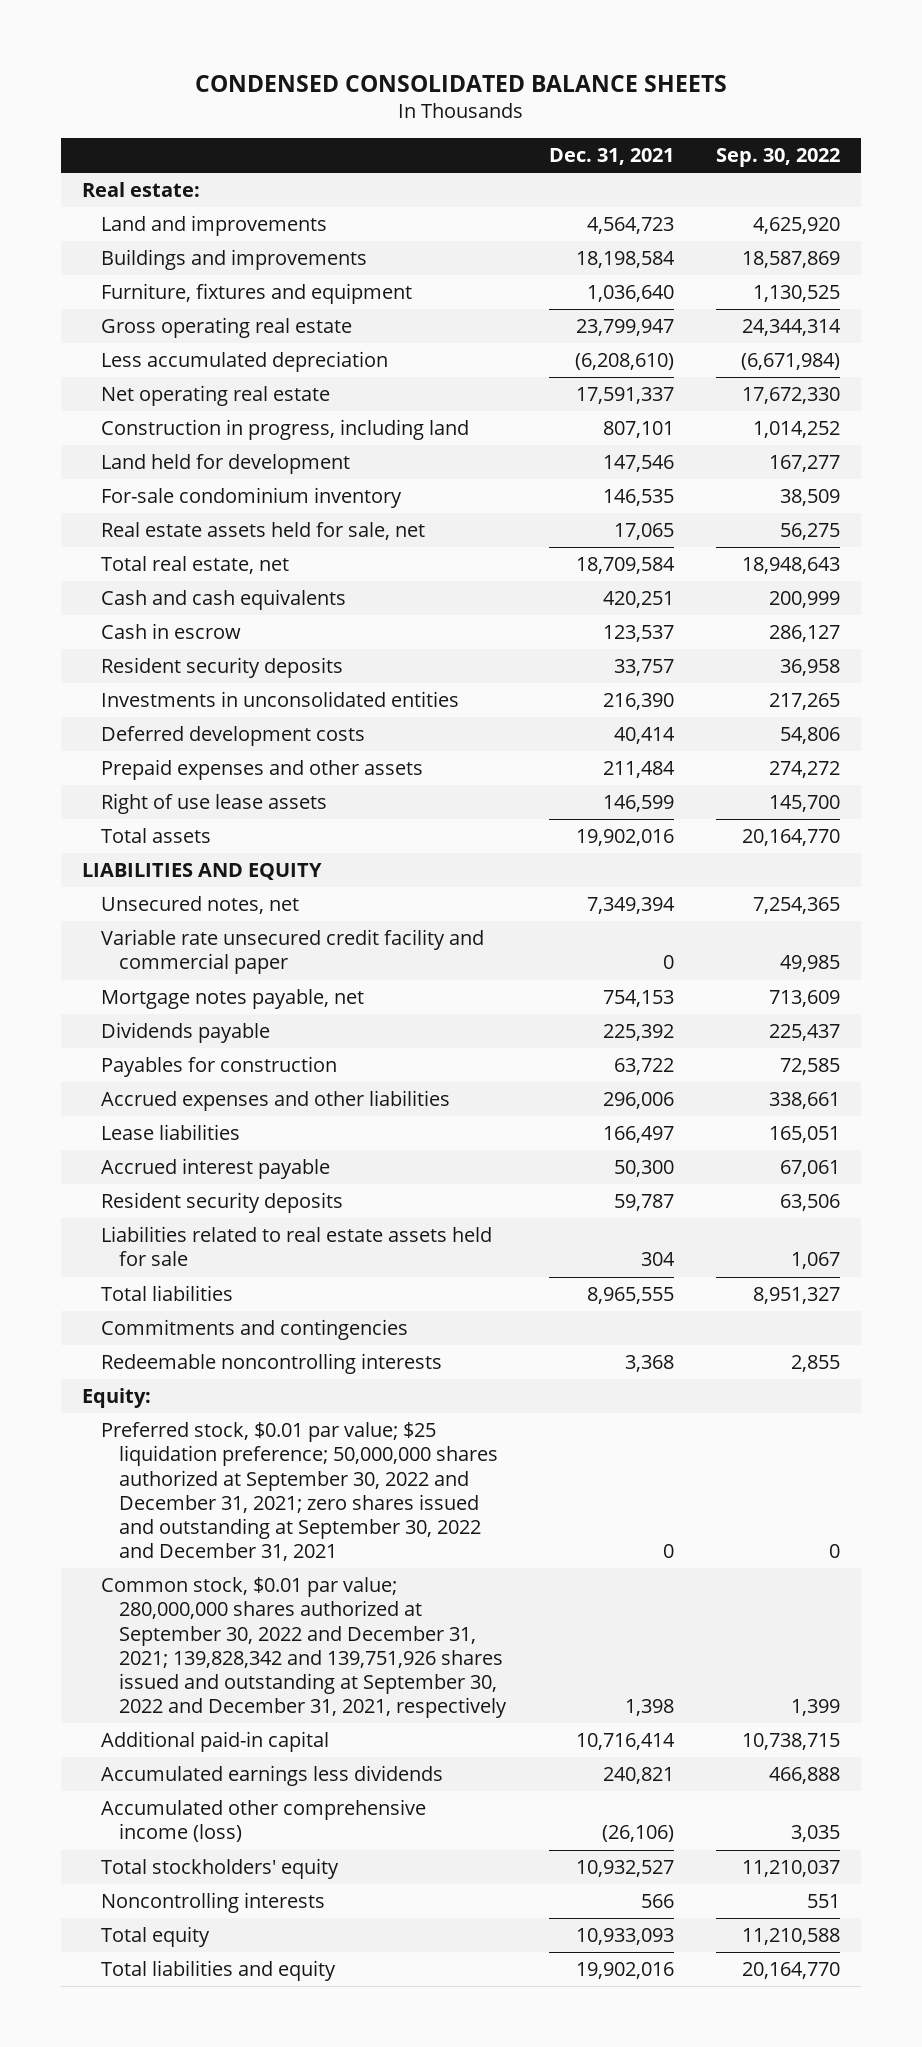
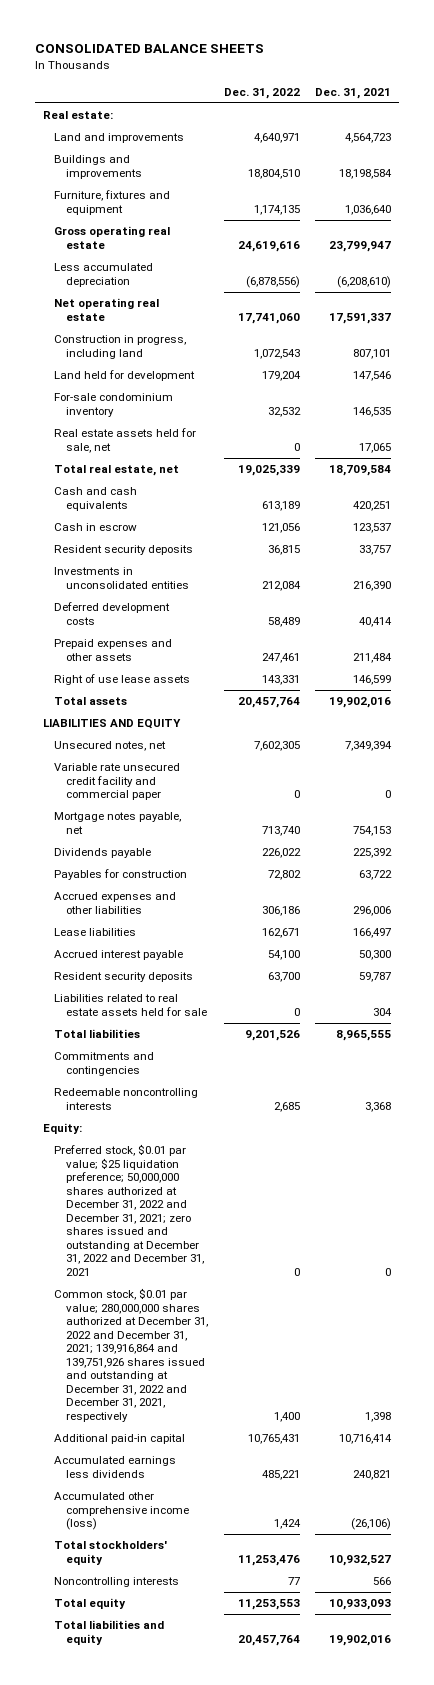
[195,74,728,92] CONDENSED CONSOLIDATED BALANCE SHEETS -> [35,44,265,54] CONSOLIDATED BALANCE SHEETS
[716,148,841,168] Sep. 30, 2022 -> none
none -> [223,87,300,99] Dec. 31, 2022
[100,1422,499,1561] Preferred stock, $0.01 par value; $25 liquidation preference; 50,000,000 shares authorized at September 30, 2022 and December 31, 2021; zero shares issued and outstanding at September 30, 2022 and December 31, 2021 -> [54,1144,205,1276] Preferred stock, $0.01 par value; $25 liquidation preference; 50,000,000 shares authorized at December 31, 2022 and December 31, 2021; zero shares issued and outstanding at December 31, 2022 and December 31, 2021
[100,1577,508,1718] Common stock, $0.01 par value; 280,000,000 shares authorized at September 30, 2022 and December 31, 2021; 139,828,342 and 139,751,926 shares issued and outstanding at September 30, 2022 and December 31, 2021, respectively -> [54,1288,209,1422] Common stock, $0.01 par value; 280,000,000 shares authorized at December 31, 2022 and December 31, 2021; 139,916,864 and 139,751,926 shares issued and outstanding at December 31, 2022 and December 31, 2021, respectively

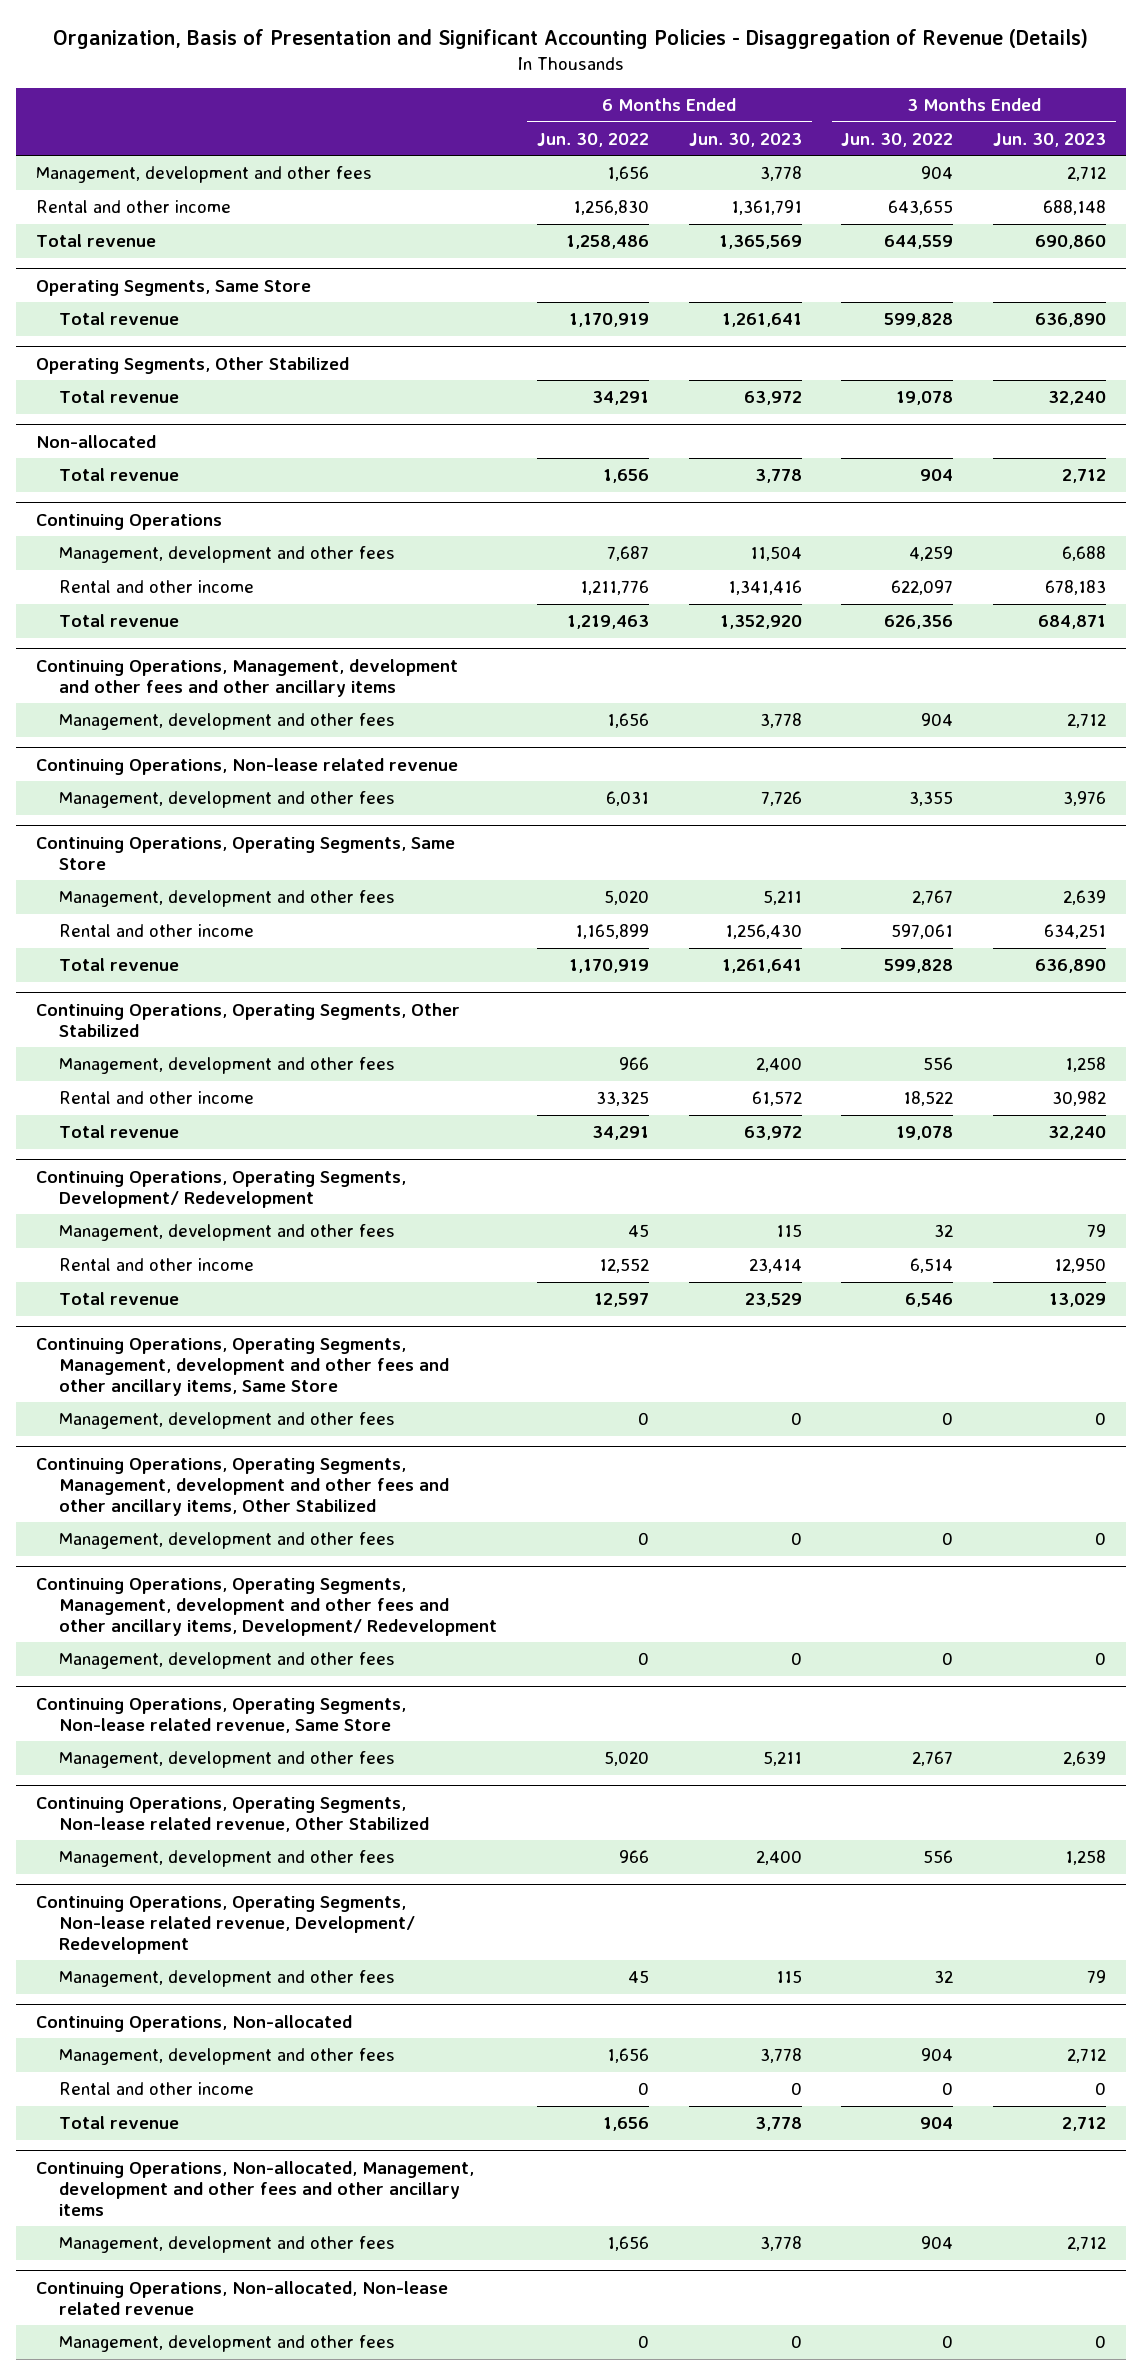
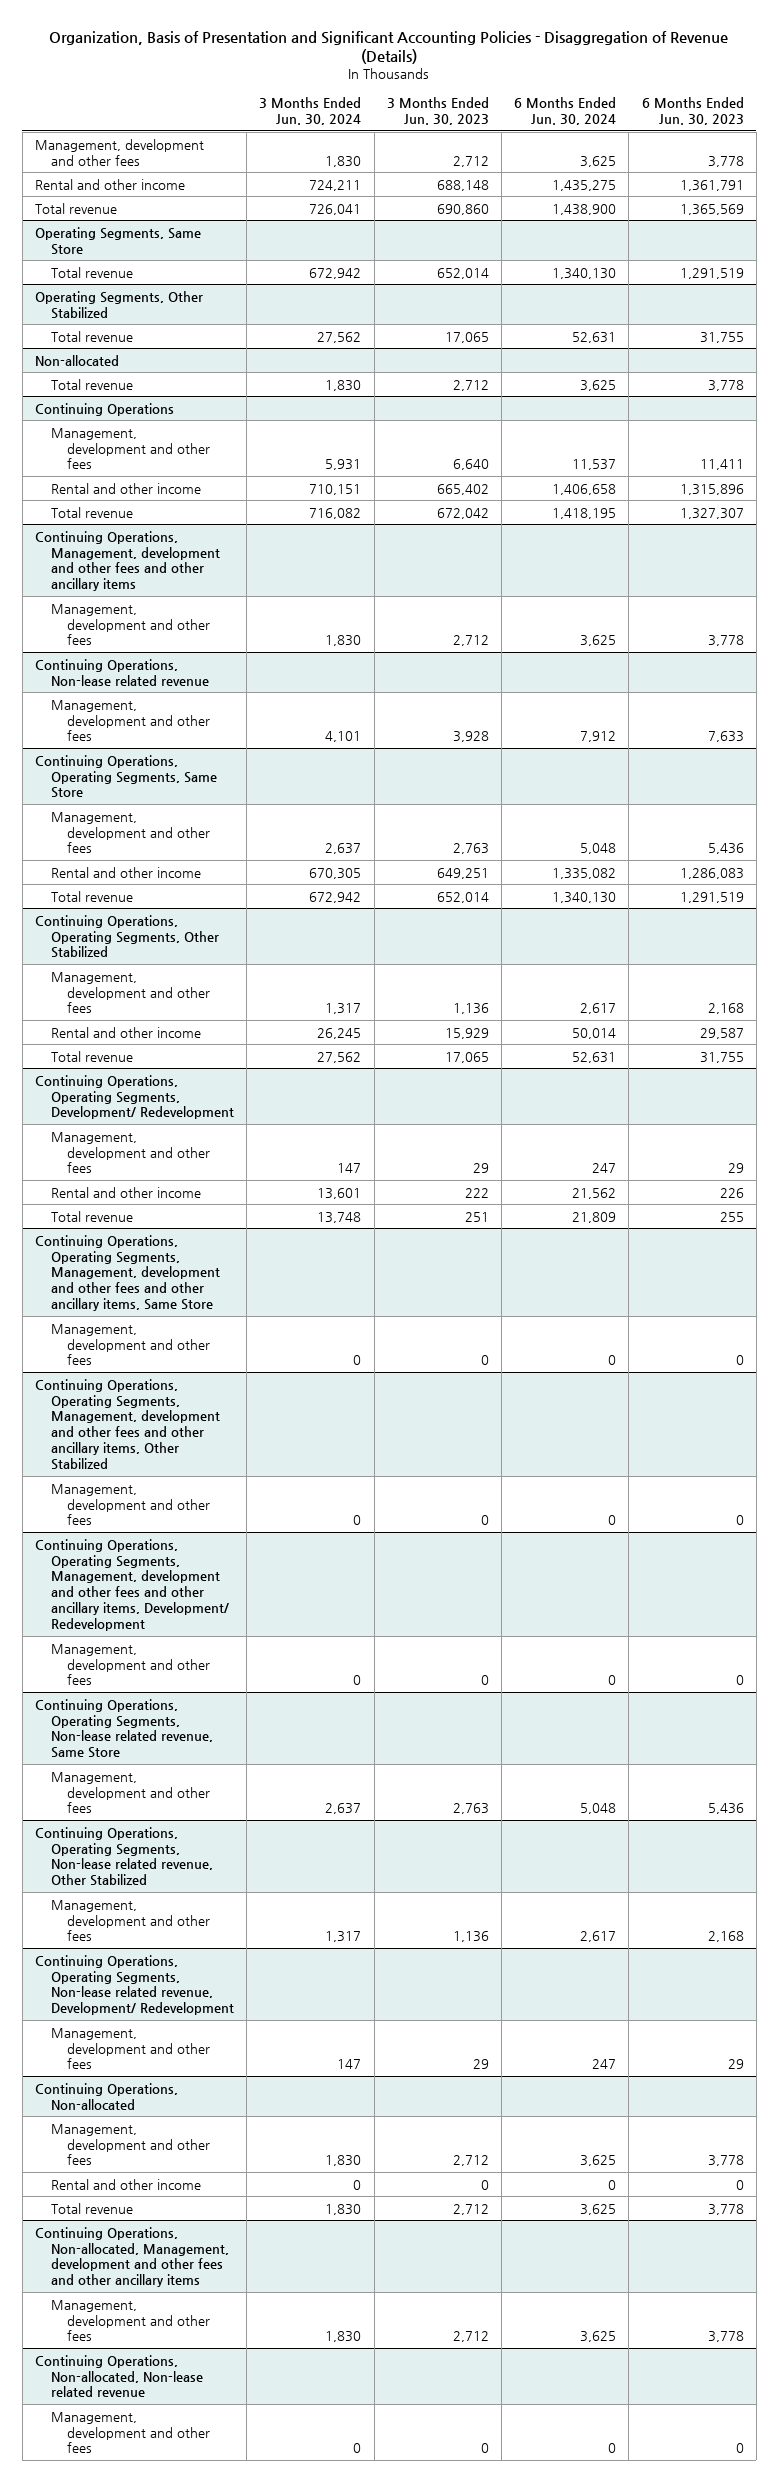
[536,132,649,147] Jun. 30, 2022 -> none
[841,132,954,147] Jun. 30, 2022 -> none
none -> [259,96,362,125] 3 Months Ended Jun. 30, 2024
none -> [514,96,617,125] 6 Months Ended Jun. 30, 2024
[721,312,802,327] 1,261,641 -> [679,267,744,279] 1,291,519
[1035,312,1107,327] 636,890 -> [436,267,489,279] 652,014
[743,390,802,405] 63,972 -> [699,331,744,343] 31,755
[1048,390,1107,405] 32,240 -> [444,331,489,343] 17,065
[749,545,802,561] 11,504 -> [699,459,744,471] 11,411
[1062,545,1107,561] 6,688 -> [452,459,489,471] 6,640
[727,579,802,595] 1,341,416 -> [679,483,744,495] 1,315,896
[1045,579,1107,595] 678,183 -> [436,483,489,495] 665,402
[719,614,802,629] 1,352,920 -> [679,507,744,519] 1,327,307
[1038,614,1107,629] 684,871 -> [436,507,489,519] 672,042
[760,790,802,806] 7,726 -> [707,731,744,743] 7,633
[1063,790,1107,806] 3,976 -> [452,731,489,743] 3,928
[762,889,802,905] 5,211 -> [707,843,744,855] 5,436
[1063,889,1107,905] 2,639 -> [452,843,489,855] 2,763
[724,923,802,939] 1,256,430 -> [679,867,744,879] 1,286,083
[1044,923,1107,939] 634,251 -> [436,867,489,879] 649,251
[721,958,802,973] 1,261,641 -> [679,891,744,903] 1,291,519
[1035,958,1107,973] 636,890 -> [436,891,489,903] 652,014
[755,1056,802,1072] 2,400 -> [707,1003,744,1015] 2,168
[1065,1056,1107,1072] 1,258 -> [452,1003,489,1015] 1,136
[751,1090,802,1106] 61,572 -> [699,1027,744,1039] 29,587
[1052,1090,1107,1106] 30,982 -> [444,1027,489,1039] 15,929
[743,1125,802,1140] 63,972 -> [699,1051,744,1063] 31,755
[1048,1125,1107,1140] 32,240 -> [444,1051,489,1063] 17,065
[775,1223,802,1237] 115 -> [727,1163,744,1174] 29
[1087,1223,1107,1237] 79 -> [472,1163,489,1174] 29
[748,1257,802,1273] 23,414 -> [719,1187,744,1198] 226
[1054,1257,1107,1273] 12,950 -> [464,1187,489,1198] 222
[744,1292,802,1307] 23,529 -> [719,1211,744,1222] 255
[1049,1292,1107,1307] 13,029 -> [464,1211,489,1222] 251
[762,1750,802,1766] 5,211 -> [707,1803,744,1815] 5,436
[1063,1750,1107,1766] 2,639 -> [452,1803,489,1815] 2,763
[755,1849,802,1865] 2,400 -> [707,1931,744,1943] 2,168
[1065,1849,1107,1865] 1,258 -> [452,1931,489,1943] 1,136
[775,1969,802,1983] 115 -> [727,2059,744,2070] 29
[1087,1969,1107,1983] 79 -> [472,2059,489,2070] 29

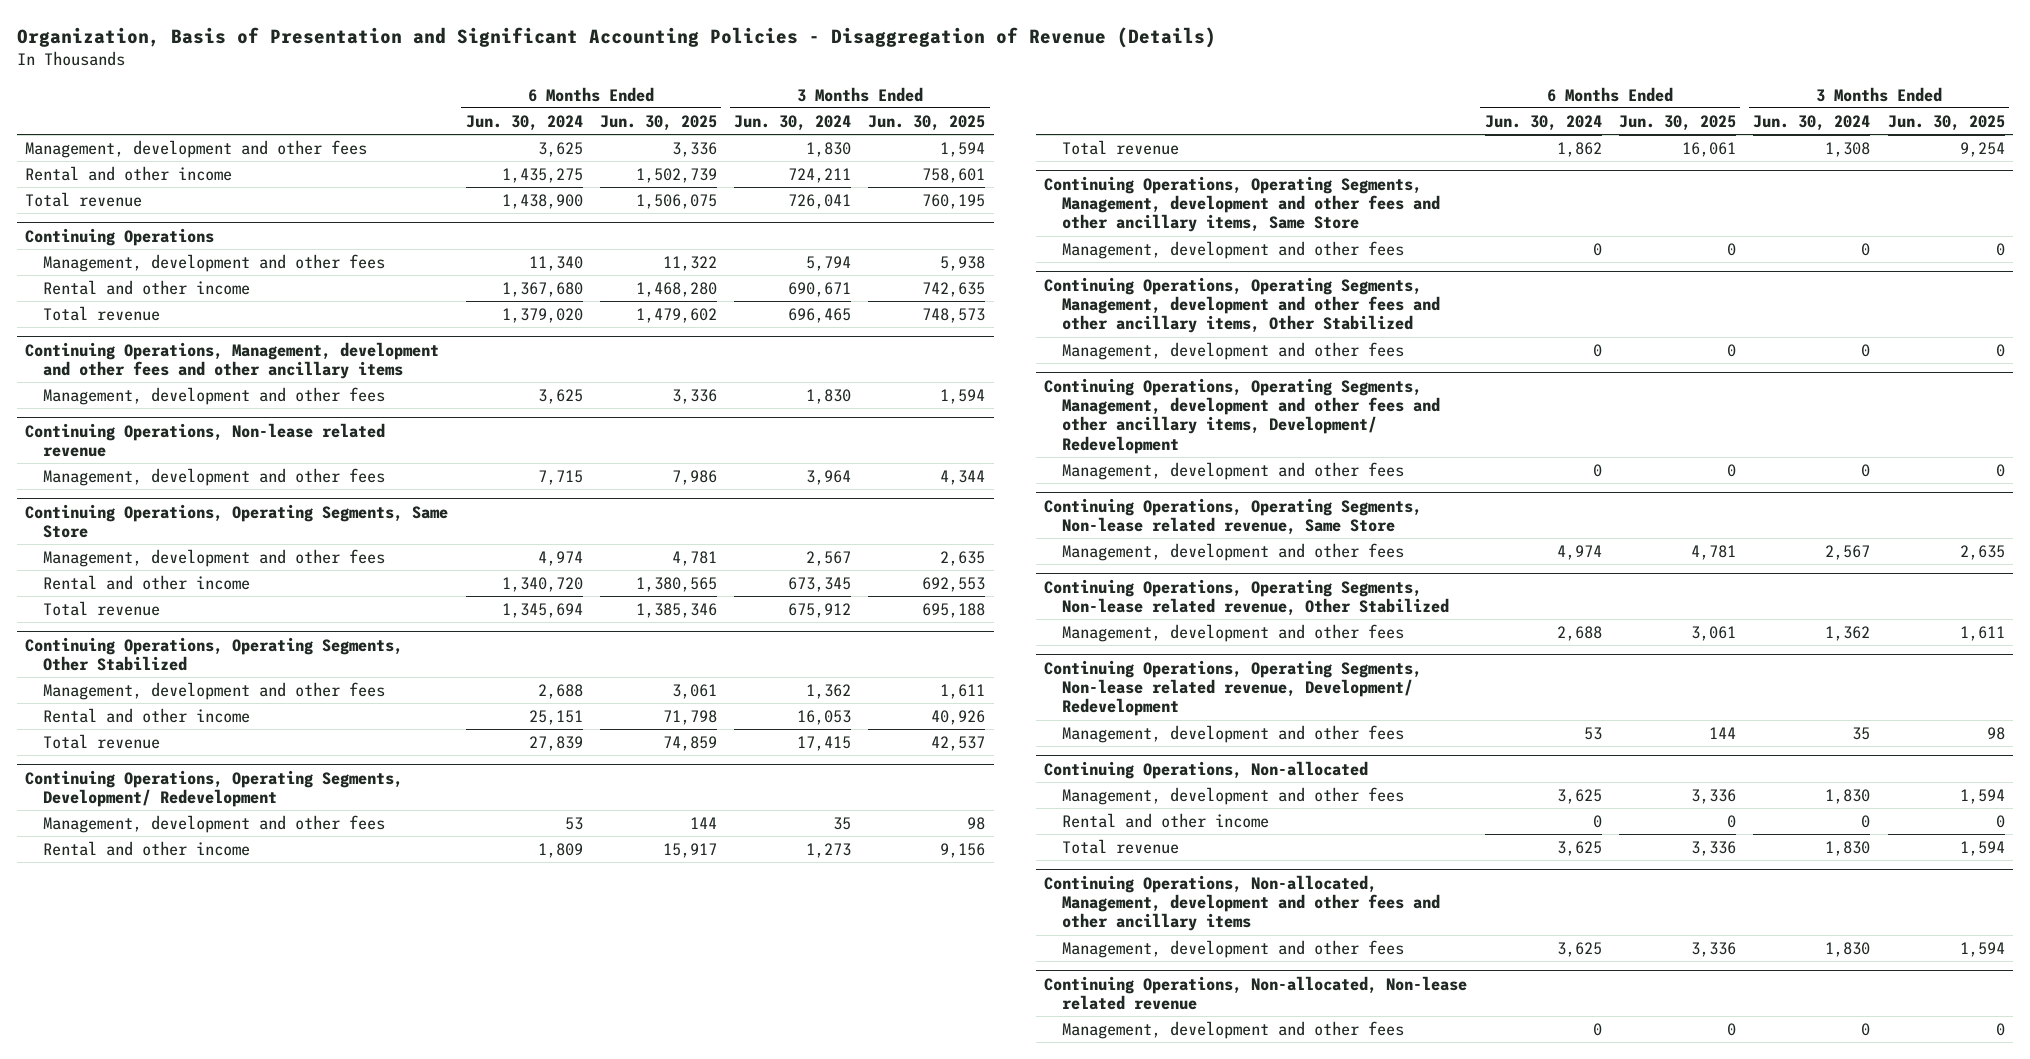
[386,96,489,125] 3 Months Ended Jun. 30, 2023 -> none
[641,96,744,125] 6 Months Ended Jun. 30, 2023 -> none
none -> [599,114,717,131] Jun. 30, 2025
none -> [868,114,986,131] Jun. 30, 2025
[34,226,201,255] Operating Segments, Same Store -> none
[51,266,134,278] Total revenue -> none
[34,290,203,319] Operating Segments, Other Stabilized -> none
[51,330,134,342] Total revenue -> none
[34,354,119,366] Non-allocated -> none
[51,378,134,390] Total revenue -> none
[325,459,362,471] 5,931 -> [806,255,852,271] 5,794
[572,459,617,471] 11,537 -> [528,255,583,271] 11,340
[309,483,362,495] 710,151 -> [788,281,852,297] 690,671
[552,483,617,495] 1,406,658 -> [501,281,583,297] 1,367,680
[309,507,362,519] 716,082 -> [788,307,852,323] 696,465
[552,507,617,519] 1,418,195 -> [501,307,583,323] 1,379,020
[325,731,362,743] 4,101 -> [806,469,852,485] 3,964
[580,731,617,743] 7,912 -> [537,469,583,485] 7,715
[325,843,362,855] 2,637 -> [806,550,852,566] 2,567
[580,843,617,855] 5,048 -> [537,550,583,566] 4,974
[309,867,362,879] 670,305 -> [788,576,852,592] 673,345
[552,867,617,879] 1,335,082 -> [501,576,583,592] 1,340,720
[309,891,362,903] 672,942 -> [788,602,852,618] 675,912
[552,891,617,903] 1,340,130 -> [501,602,583,618] 1,345,694
[325,1003,362,1015] 1,317 -> [806,683,852,699] 1,362
[580,1003,617,1015] 2,617 -> [537,683,583,699] 2,688
[317,1027,362,1039] 26,245 -> [797,709,852,725] 16,053
[572,1027,617,1039] 50,014 -> [528,709,583,725] 25,151
[317,1051,362,1063] 27,562 -> [797,735,852,751] 17,415
[572,1051,617,1063] 52,631 -> [528,735,583,751] 27,839
[337,1163,362,1174] 147 -> [833,816,852,830] 35
[592,1163,617,1174] 247 -> [564,816,583,830] 53
[317,1187,362,1199] 13,601 -> [806,842,852,858] 1,273
[572,1187,617,1199] 21,562 -> [537,842,583,858] 1,809
[317,1211,362,1223] 13,748 -> [1825,141,1871,157] 1,308
[572,1211,617,1223] 21,809 -> [1556,141,1602,157] 1,862
[325,1803,362,1815] 2,637 -> [1825,544,1871,560] 2,567
[580,1803,617,1815] 5,048 -> [1556,544,1602,560] 4,974
[325,1931,362,1943] 1,317 -> [1825,625,1871,641] 1,362
[580,1931,617,1943] 2,617 -> [1556,625,1602,641] 2,688
[337,2059,362,2070] 147 -> [1852,726,1871,740] 35
[592,2059,617,2070] 247 -> [1583,726,1602,740] 53

